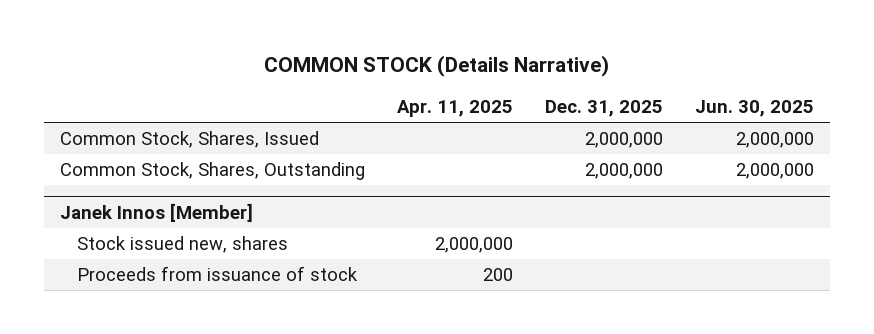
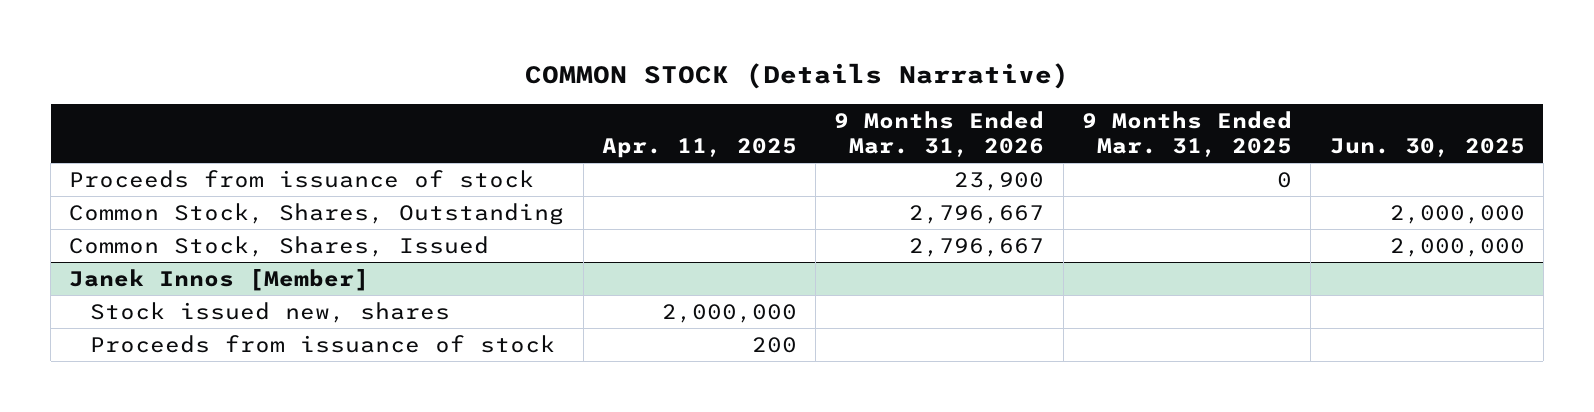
[545,99,664,117] Dec. 31, 2025 -> none
none -> [834,111,1045,158] 9 Months Ended Mar. 31, 2026
none -> [1081,111,1292,158] 9 Months Ended Mar. 31, 2025
none -> [69,169,535,188] Proceeds from issuance of stock
[59,131,319,149] Common Stock, Shares, Issued -> [69,235,490,257] Common Stock, Shares, Issued

